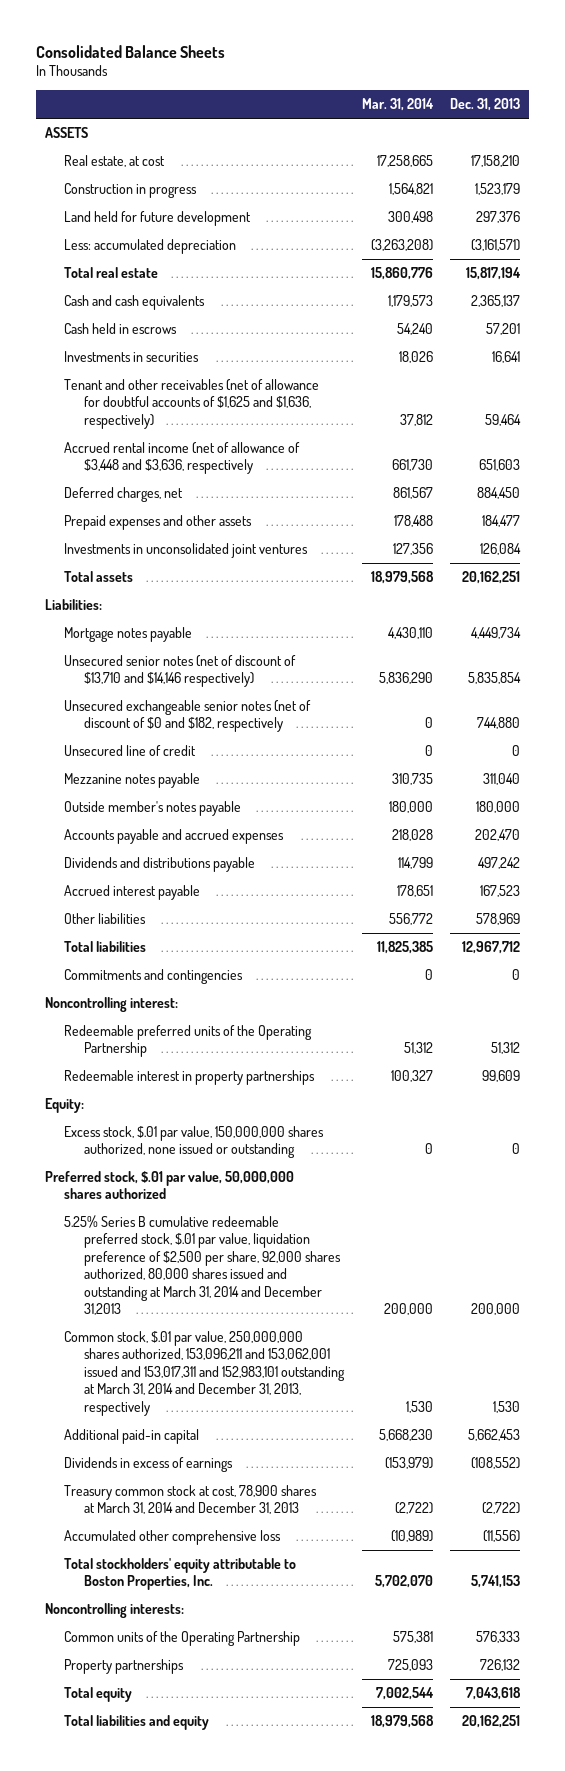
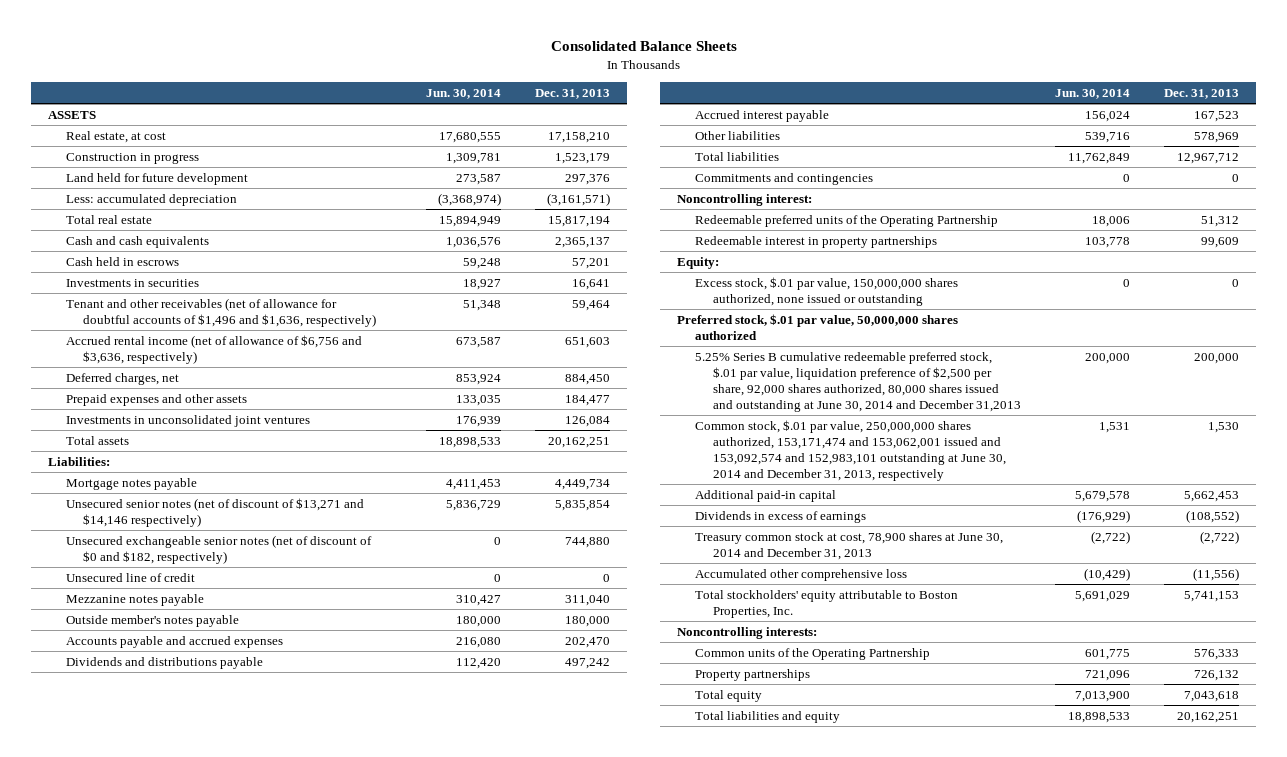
[361,98,434,112] Mar. 31, 2014 -> none
none -> [425,89,501,100] Jun. 30, 2014
[64,378,320,429] Tenant and other receivables (net of allowance for doubtful accounts of $1,625 and $1,636, respectively) -> [65,297,377,327] Tenant and other receivables (net of allowance for doubtful accounts of $1,496 and $1,636, respectively)
[64,441,301,475] Accrued rental income (net of allowance of $3,448 and $3,636, respectively -> [65,334,362,364] Accrued rental income (net of allowance of $6,756 and $3,636, respectively)
[64,654,297,688] Unsecured senior notes (net of discount of $13,710 and $14,146 respectively) -> [65,497,364,527] Unsecured senior notes (net of discount of $13,271 and $14,146 respectively)
[64,699,312,733] Unsecured exchangeable senior notes (net of discount of $0 and $182, respectively -> [65,534,372,564] Unsecured exchangeable senior notes (net of discount of $0 and $182, respectively)
[64,1214,342,1316] 5.25% Series B cumulative redeemable preferred stock, $.01 par value, liquidation preference of $2,500 per share, 92,000 shares authorized, 80,000 shares issued and outstanding at March 31, 2014 and December 31,2013 -> [694,351,1021,412] 5.25% Series B cumulative redeemable preferred stock, $.01 par value, liquidation preference of $2,500 per share, 92,000 shares authorized, 80,000 shares issued and outstanding at June 30, 2014 and December 31,2013
[64,1330,346,1416] Common stock, $.01 par value, 250,000,000 shares authorized, 153,096,211 and 153,062,001 issued and 153,017,311 and 152,983,101 outstanding at March 31, 2014 and December 31, 2013, respectively -> [694,419,1006,481] Common stock, $.01 par value, 250,000,000 shares authorized, 153,171,474 and 153,062,001 issued and 153,092,574 and 152,983,101 outstanding at June 30, 2014 and December 31, 2013, respectively
[64,1484,318,1515] Treasury common stock at cost, 78,900 shares at March 31, 2014 and December 31, 2013 -> [694,531,1003,560] Treasury common stock at cost, 78,900 shares at June 30, 2014 and December 31, 2013

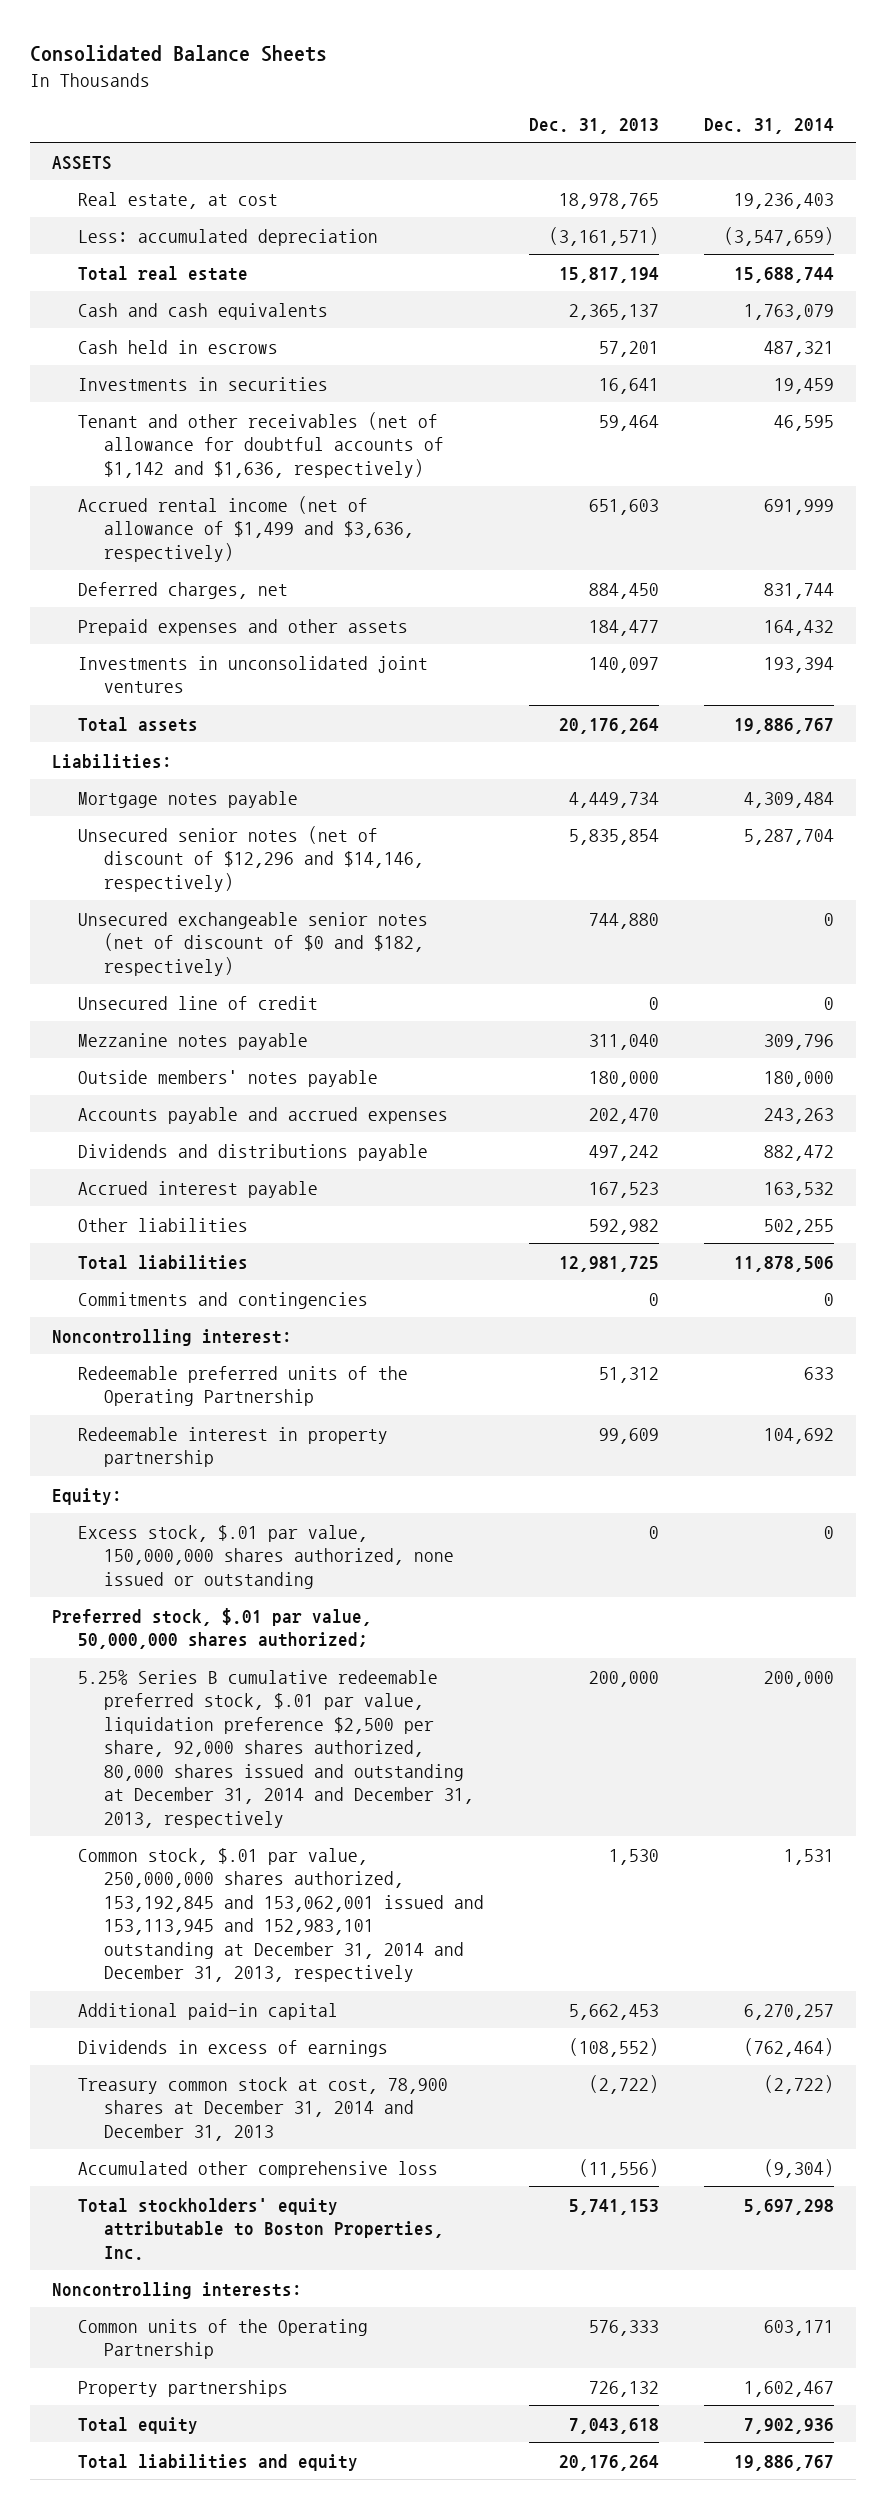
[425,89,501,100] Jun. 30, 2014 -> none
none -> [703,117,834,134] Dec. 31, 2014
[65,152,199,164] Construction in progress -> none
[65,172,248,185] Land held for future development -> none
[548,131,611,143] 17,158,210 -> [558,192,659,209] 18,978,765
[65,297,377,327] Tenant and other receivables (net of allowance for doubtful accounts of $1,496 and $1,636, respectively) -> [78,411,445,478] Tenant and other receivables (net of allowance for doubtful accounts of $1,142 and $1,636, respectively)
[65,334,362,364] Accrued rental income (net of allowance of $6,756 and $3,636, respectively) -> [78,495,415,562] Accrued rental income (net of allowance of $1,499 and $3,636, respectively)
[565,415,611,427] 126,084 -> [588,656,659,673] 140,097
[548,436,611,448] 20,162,251 -> [558,717,659,734] 20,176,264
[65,497,364,527] Unsecured senior notes (net of discount of $13,271 and $14,146 respectively) -> [78,825,425,892] Unsecured senior notes (net of discount of $12,296 and $14,146, respectively)
[65,614,239,627] Outside member's notes payable -> [78,1069,379,1087] Outside members' notes payable
[1194,131,1240,143] 578,969 -> [588,1218,659,1235] 592,982
[1177,152,1240,164] 12,967,712 -> [558,1255,659,1272] 12,981,725
[694,235,937,248] Redeemable interest in property partnerships -> [78,1426,389,1468] Redeemable interest in property partnership
[677,313,959,340] Preferred stock, $.01 par value, 50,000,000 shares authorized -> [52,1607,373,1650] Preferred stock, $.01 par value, 50,000,000 shares authorized;
[694,351,1021,412] 5.25% Series B cumulative redeemable preferred stock, $.01 par value, liquidation preference of $2,500 per share, 92,000 shares authorized, 80,000 shares issued and outstanding at June 30, 2014 and December 31,2013 -> [78,1669,475,1828] 5.25% Series B cumulative redeemable preferred stock, $.01 par value, liquidation preference $2,500 per share, 92,000 shares authorized, 80,000 shares issued and outstanding at December 31, 2014 and December 31, 2013, respectively
[694,419,1006,481] Common stock, $.01 par value, 250,000,000 shares authorized, 153,171,474 and 153,062,001 issued and 153,092,574 and 152,983,101 outstanding at June 30, 2014 and December 31, 2013, respectively -> [78,1847,485,1983] Common stock, $.01 par value, 250,000,000 shares authorized, 153,192,845 and 153,062,001 issued and 153,113,945 and 152,983,101 outstanding at December 31, 2014 and December 31, 2013, respectively
[694,531,1003,560] Treasury common stock at cost, 78,900 shares at June 30, 2014 and December 31, 2013 -> [78,2076,449,2141] Treasury common stock at cost, 78,900 shares at December 31, 2014 and December 31, 2013
[1177,711,1240,723] 20,162,251 -> [558,2454,659,2471] 20,176,264

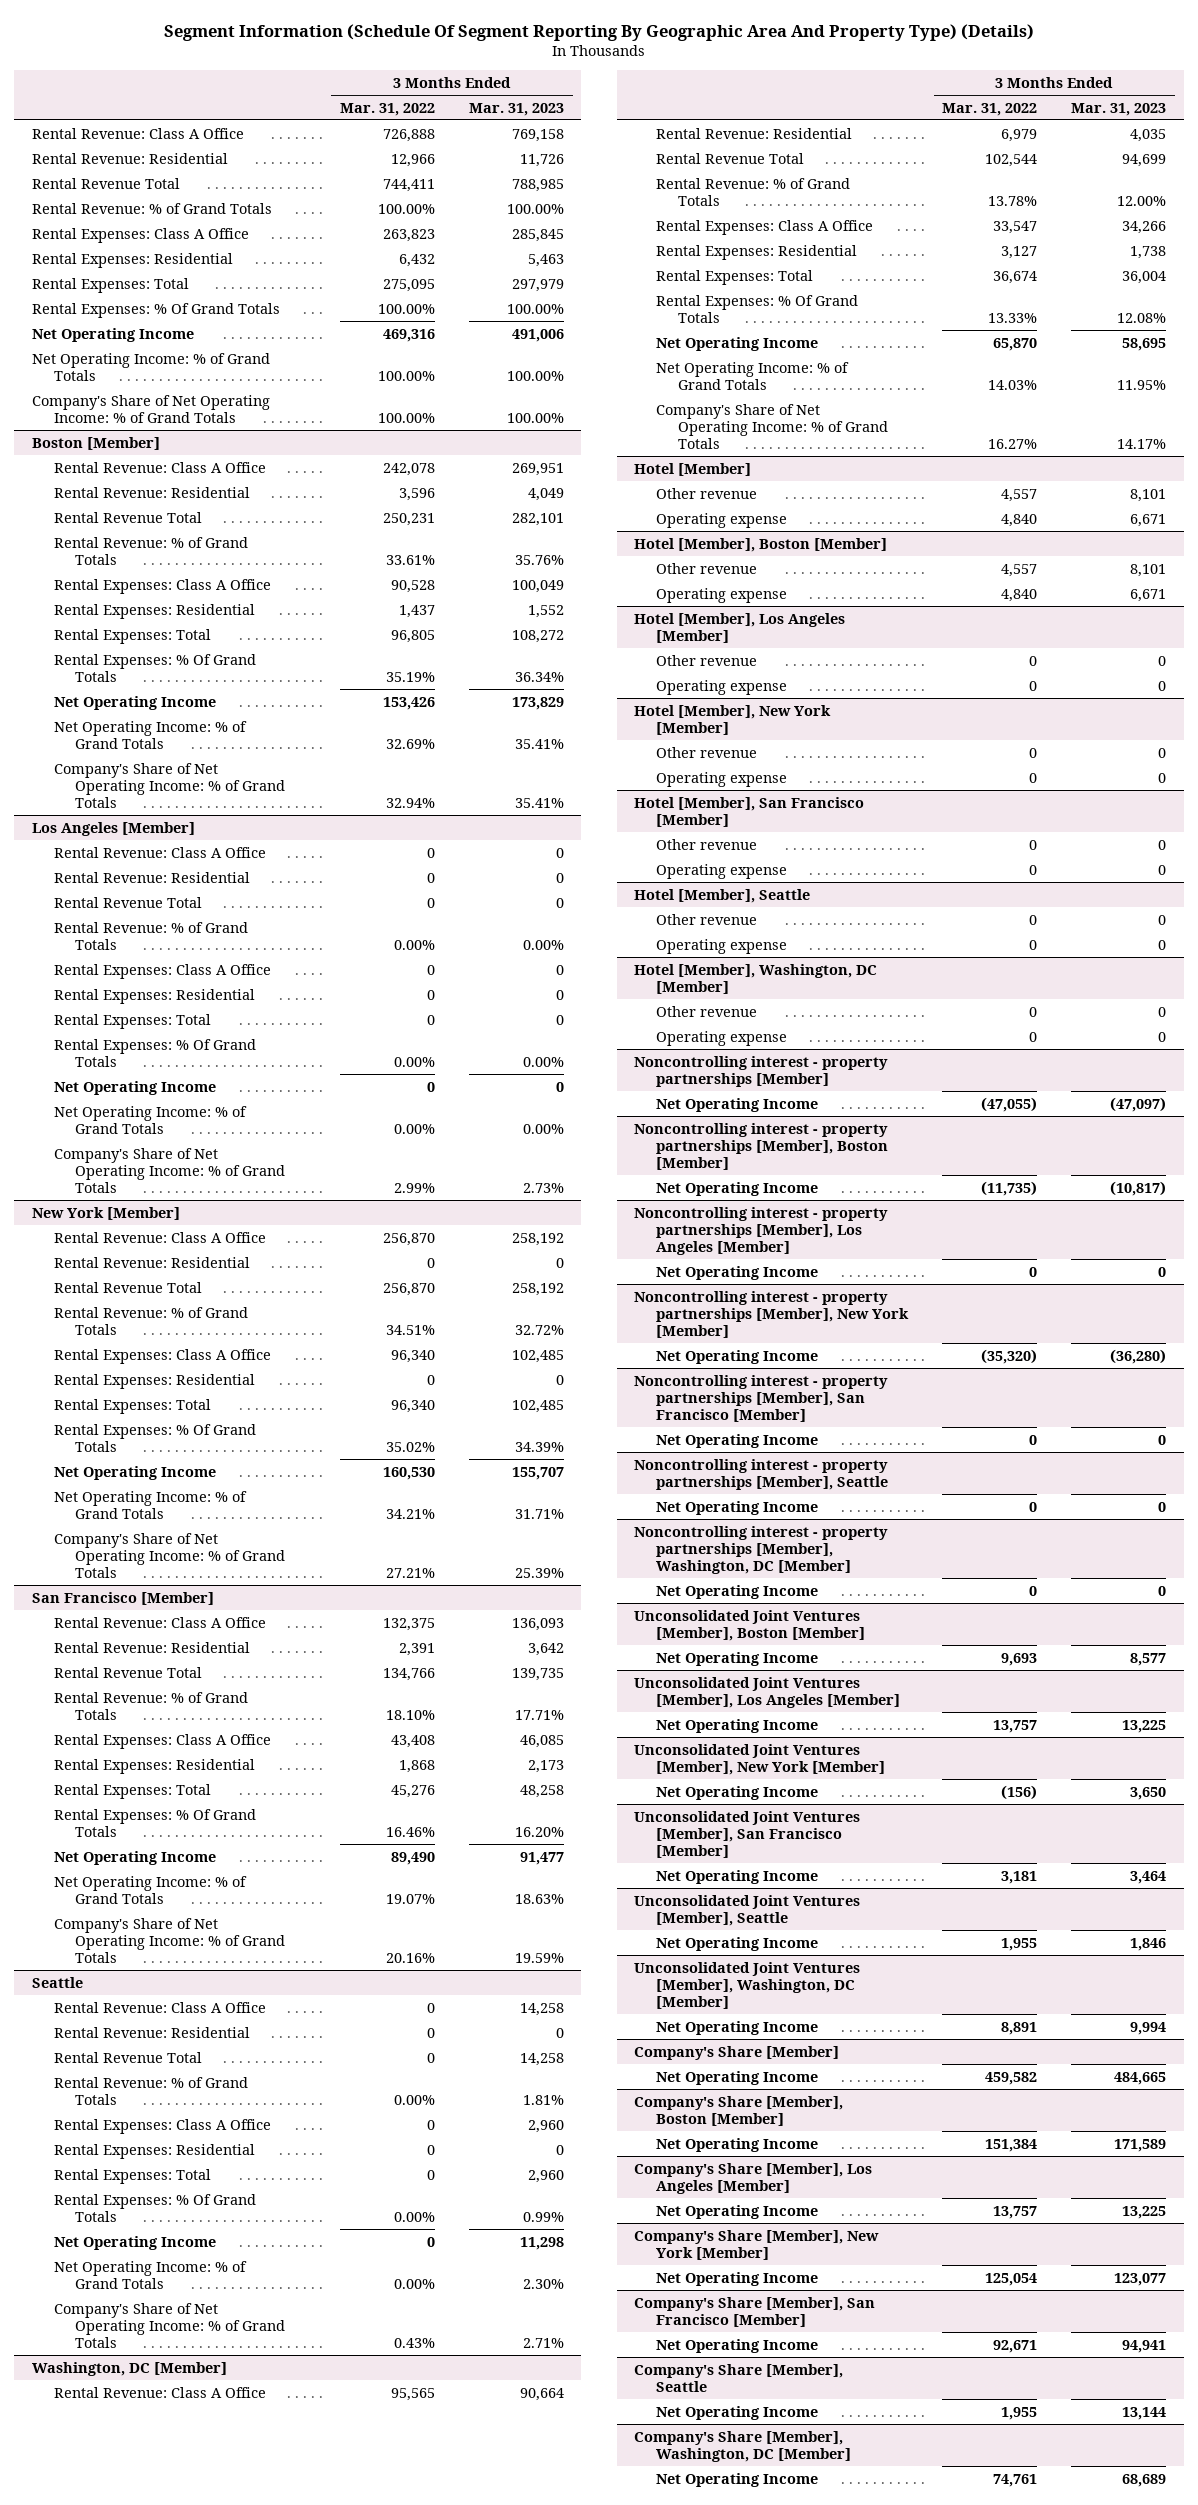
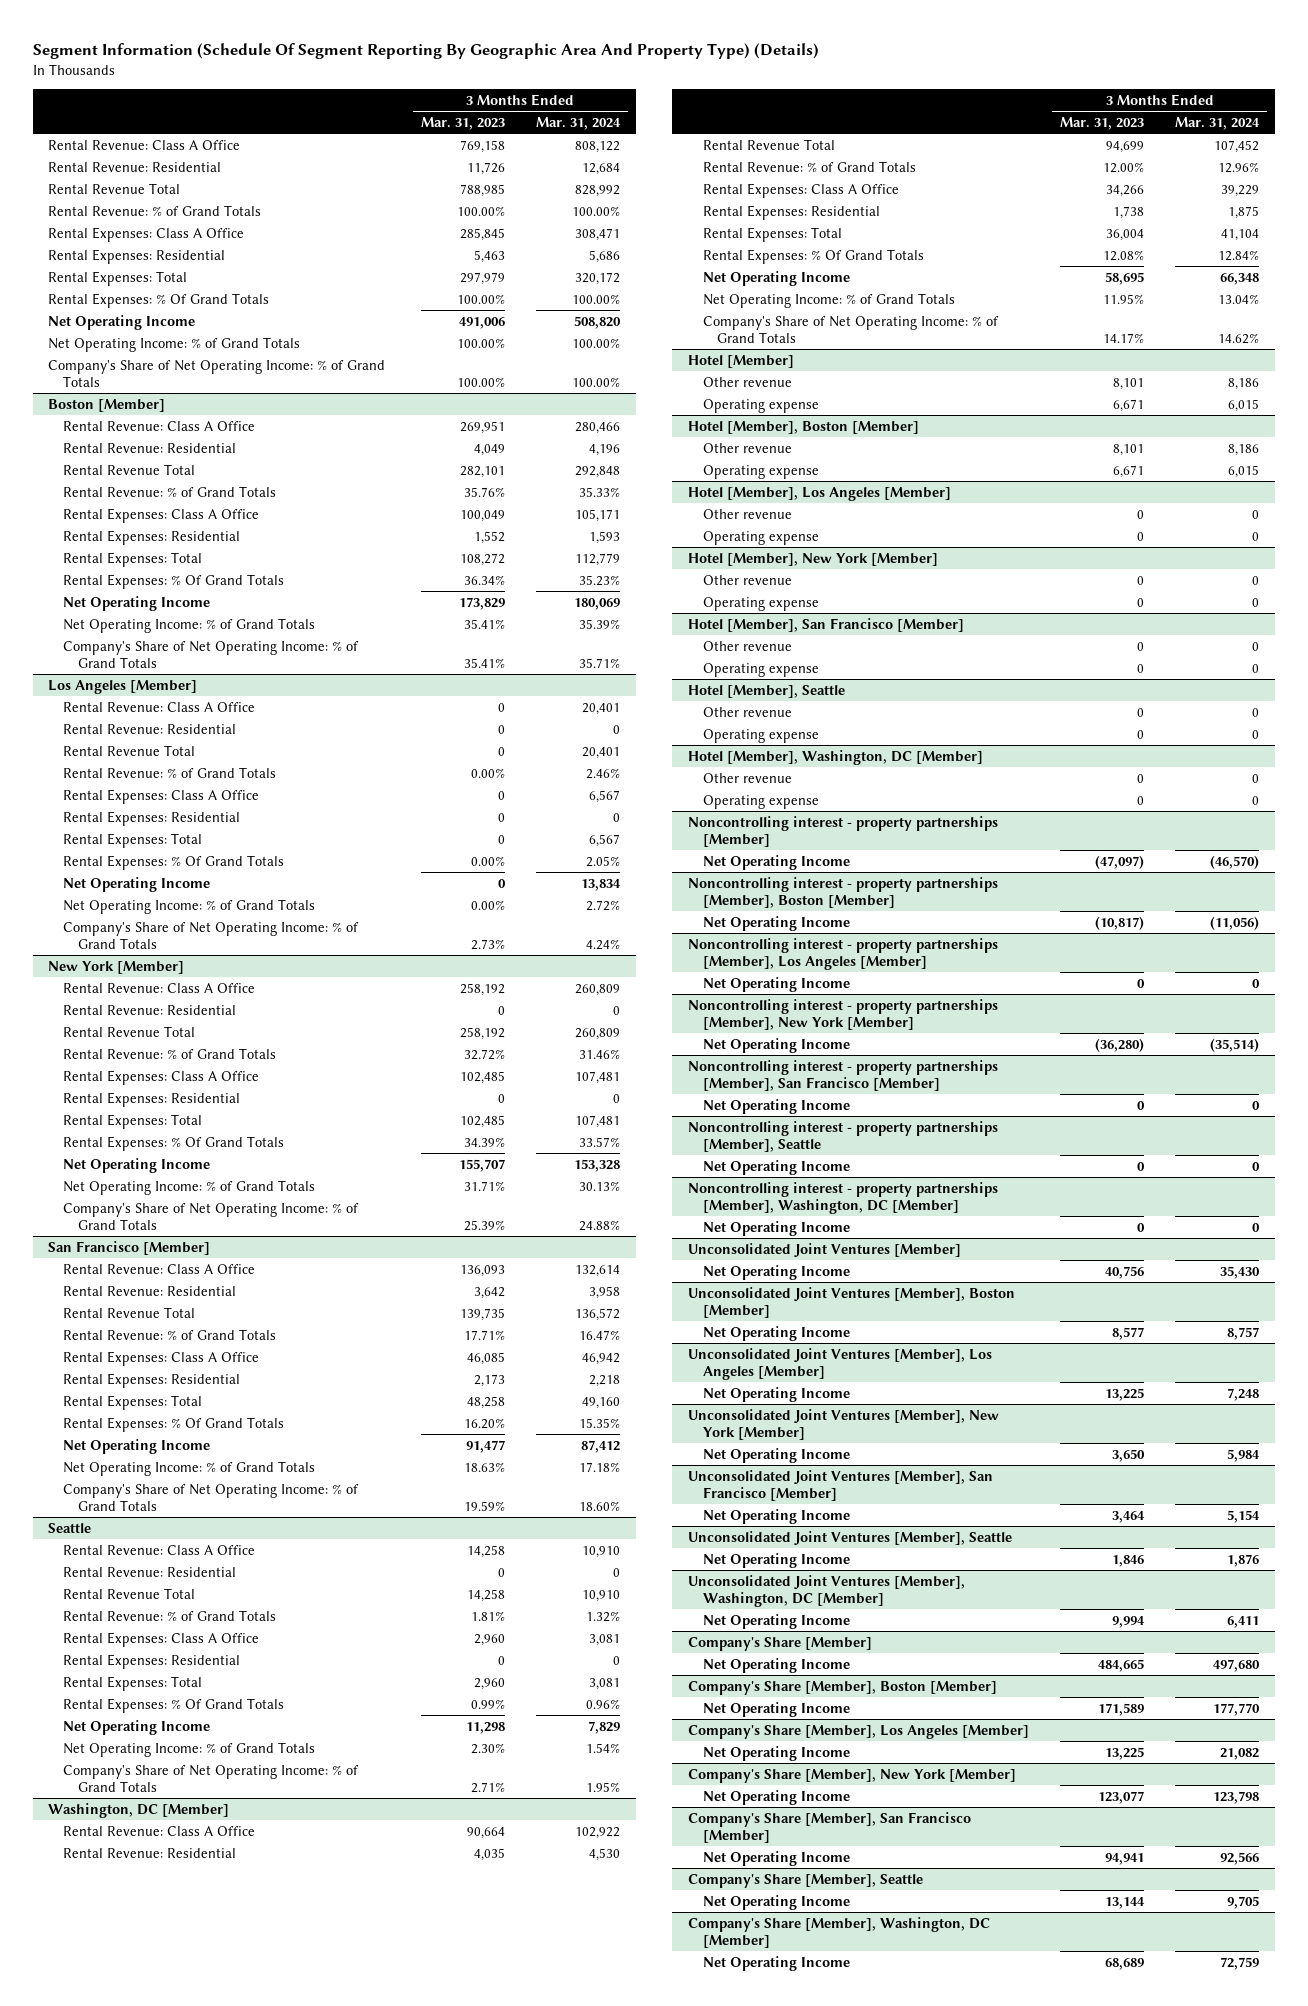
[339,102,435,116] Mar. 31, 2022 -> none
none -> [535,116,621,130] Mar. 31, 2024
none -> [687,1242,961,1257] Unconsolidated Joint Ventures [Member]
none -> [702,1264,850,1280] Net Operating Income

